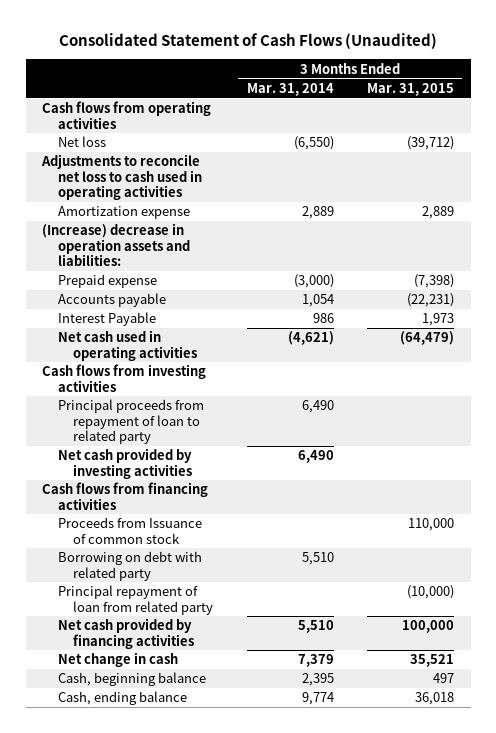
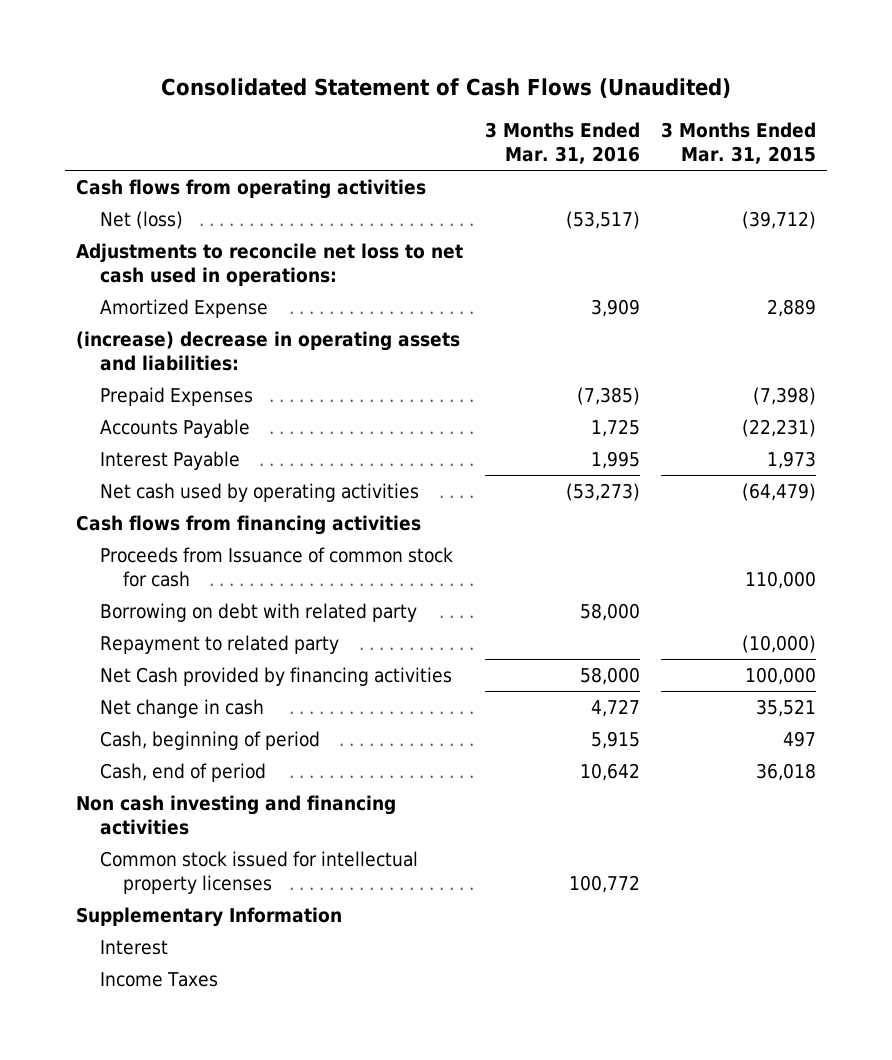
[246,82,334,96] Mar. 31, 2014 -> none
none -> [484,122,640,165] 3 Months Ended Mar. 31, 2016
[57,136,106,148] Net loss -> [99,210,183,229] Net (loss)
[41,154,202,200] Adjustments to reconcile net loss to cash used in operating activities -> [76,242,464,286] Adjustments to reconcile net loss to net cash used in operations:
[57,206,190,220] Amortization expense -> [99,298,268,318] Amortized Expense
[42,223,190,266] (Increase) decrease in operation assets and liabilities: -> [76,330,461,371] (increase) decrease in operating assets and liabilities:
[57,274,157,289] Prepaid expense -> [99,386,253,406] Prepaid Expenses
[57,293,166,308] Accounts payable -> [99,418,250,438] Accounts Payable
[42,364,207,392] Cash flows from investing activities -> none
[57,399,204,444] Principal proceeds from repayment of loan to related party -> none
[57,448,193,479] Net cash provided by investing activities -> none
[57,330,198,361] Net cash used in operating activities -> [99,482,419,502] Net cash used by operating activities
[57,517,202,544] Proceeds from Issuance of common stock -> [99,546,453,587] Proceeds from Issuance of common stock for cash
[57,585,214,615] Principal repayment of loan from related party -> [99,634,339,654] Repayment to related party
[57,618,195,649] Net cash provided by financing activities -> [99,666,452,686] Net Cash provided by financing activities
[57,672,206,687] Cash, beginning balance -> [99,730,320,750] Cash, beginning of period
[57,691,187,706] Cash, ending balance -> [99,762,266,782] Cash, end of period
none -> [76,794,397,835] Non cash investing and financing activities
none -> [99,850,418,894] Common stock issued for intellectual property licenses
none -> [76,906,343,927] Supplementary Information
none -> [99,939,168,955] Interest
none -> [99,971,218,987] Income Taxes

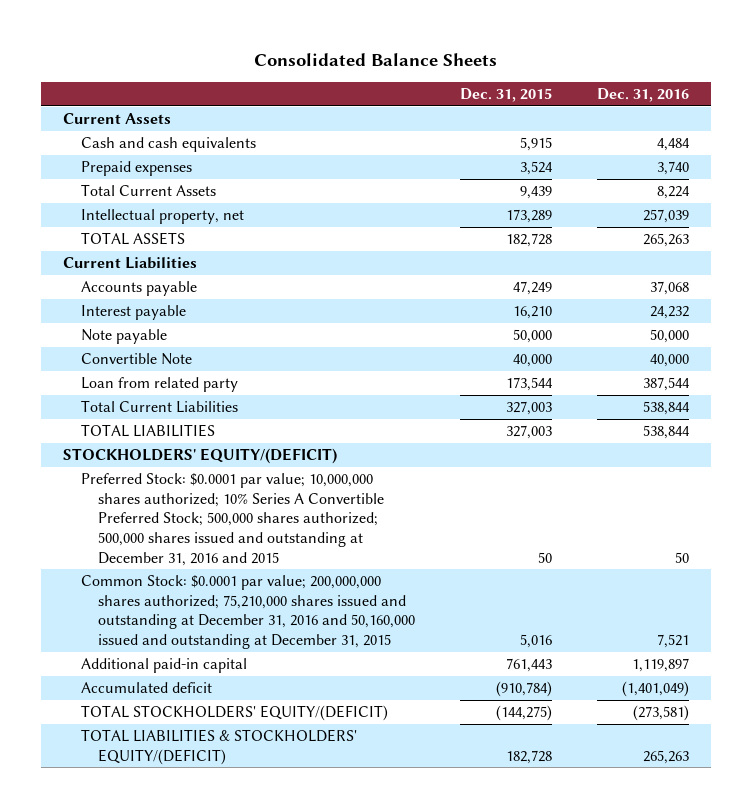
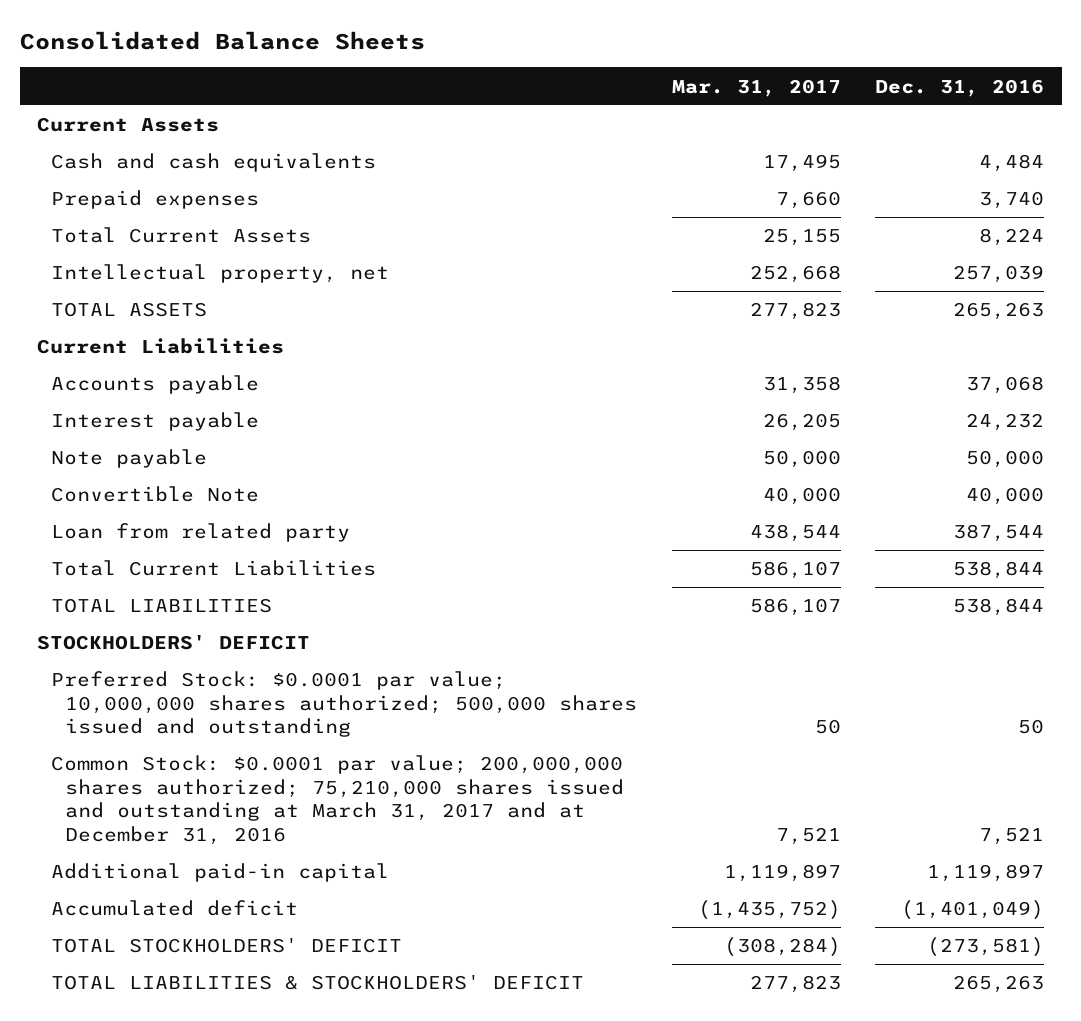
[460,88,553,103] Dec. 31, 2015 -> none
none -> [671,78,841,97] Mar. 31, 2017
[63,448,338,465] STOCKHOLDERS' EQUITY/(DEFICIT) -> [37,635,311,651] STOCKHOLDERS' DEFICIT
[80,473,385,566] Preferred Stock: $0.0001 par value; 10,000,000 shares authorized; 10% Series A Convertible Preferred Stock; 500,000 shares authorized; 500,000 shares issued and outstanding at December 31, 2016 and 2015 -> [50,671,637,738] Preferred Stock: $0.0001 par value; 10,000,000 shares authorized; 500,000 shares issued and outstanding
[80,575,416,649] Common Stock: $0.0001 par value; 200,000,000 shares authorized; 75,210,000 shares issued and outstanding at December 31, 2016 and 50,160,000 issued and outstanding at December 31, 2015 -> [50,755,624,846] Common Stock: $0.0001 par value; 200,000,000 shares authorized; 75,210,000 shares issued and outstanding at March 31, 2017 and at December 31, 2016
[80,705,388,722] TOTAL STOCKHOLDERS' EQUITY/(DEFICIT) -> [50,938,402,954] TOTAL STOCKHOLDERS' DEFICIT
[80,729,357,765] TOTAL LIABILITIES & STOCKHOLDERS' EQUITY/(DEFICIT) -> [50,975,584,991] TOTAL LIABILITIES & STOCKHOLDERS' DEFICIT

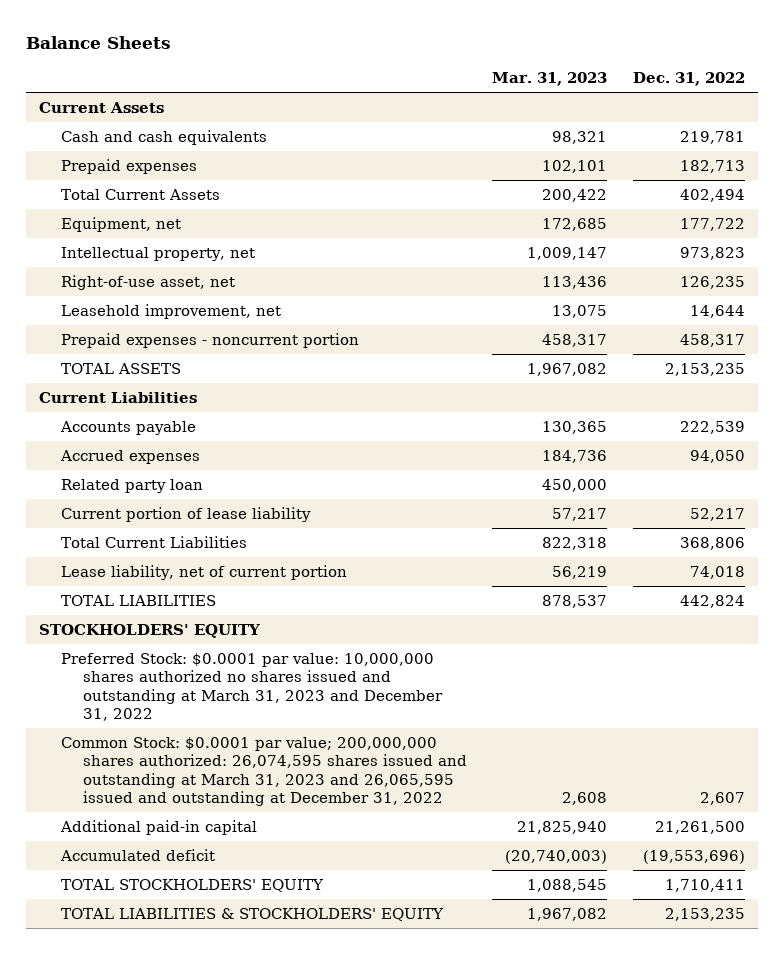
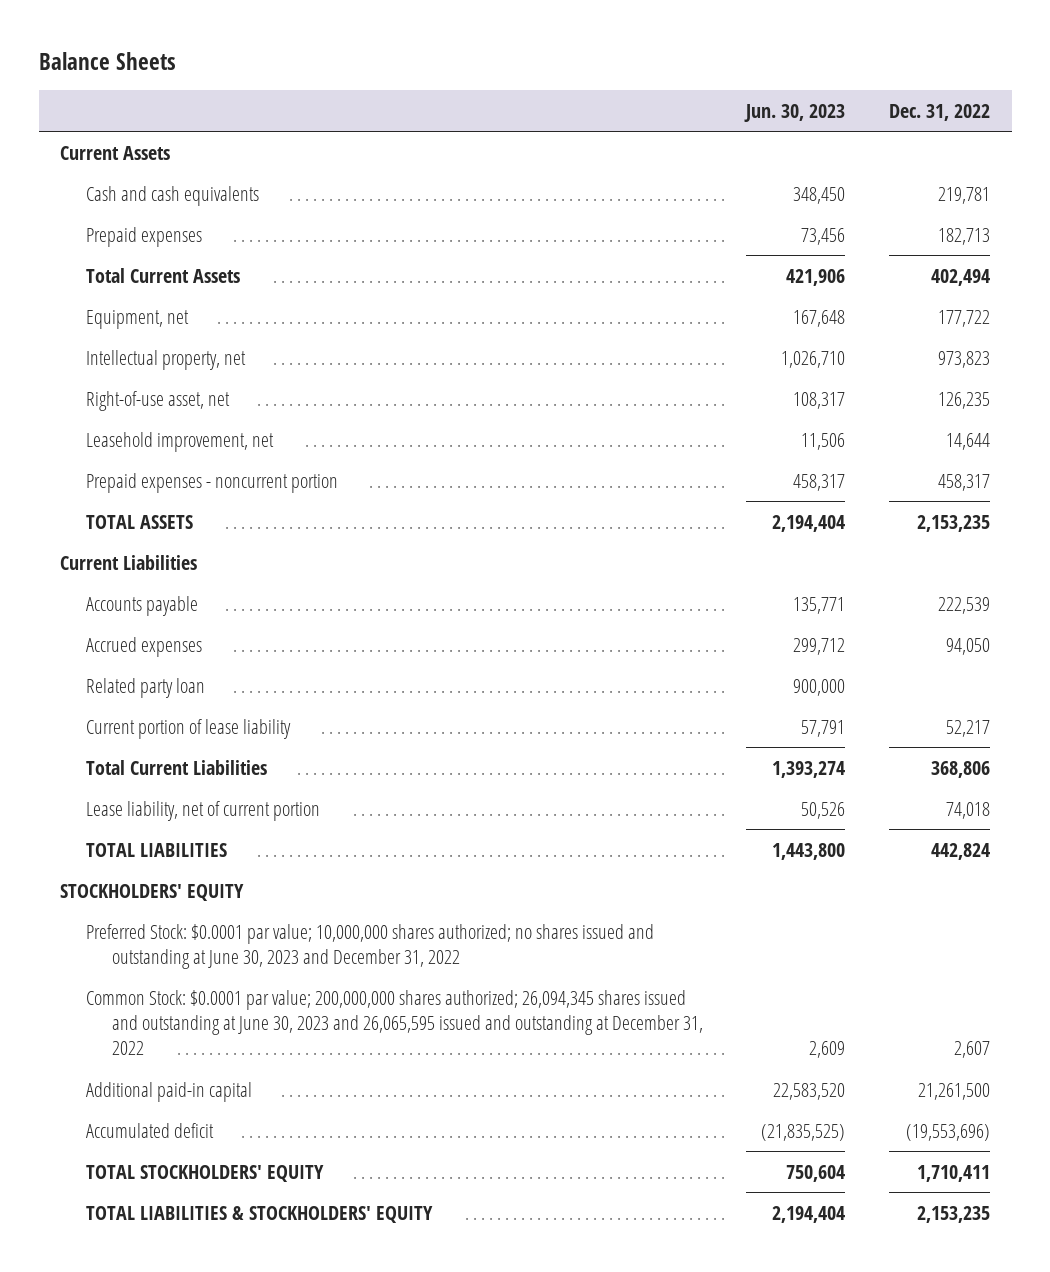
[492,71,608,86] Mar. 31, 2023 -> none
none -> [744,103,846,122] Jun. 30, 2023
[60,652,443,722] Preferred Stock: $0.0001 par value: 10,000,000 shares authorized no shares issued and outstanding at March 31, 2023 and December 31, 2022 -> [86,923,655,969] Preferred Stock: $0.0001 par value; 10,000,000 shares authorized; no shares issued and outstanding at June 30, 2023 and December 31, 2022
[60,736,467,807] Common Stock: $0.0001 par value; 200,000,000 shares authorized: 26,074,595 shares issued and outstanding at March 31, 2023 and 26,065,595 issued and outstanding at December 31, 2022 -> [86,989,704,1056] Common Stock: $0.0001 par value; 200,000,000 shares authorized; 26,094,345 shares issued and outstanding at June 30, 2023 and 26,065,595 issued and outstanding at December 31, 2022

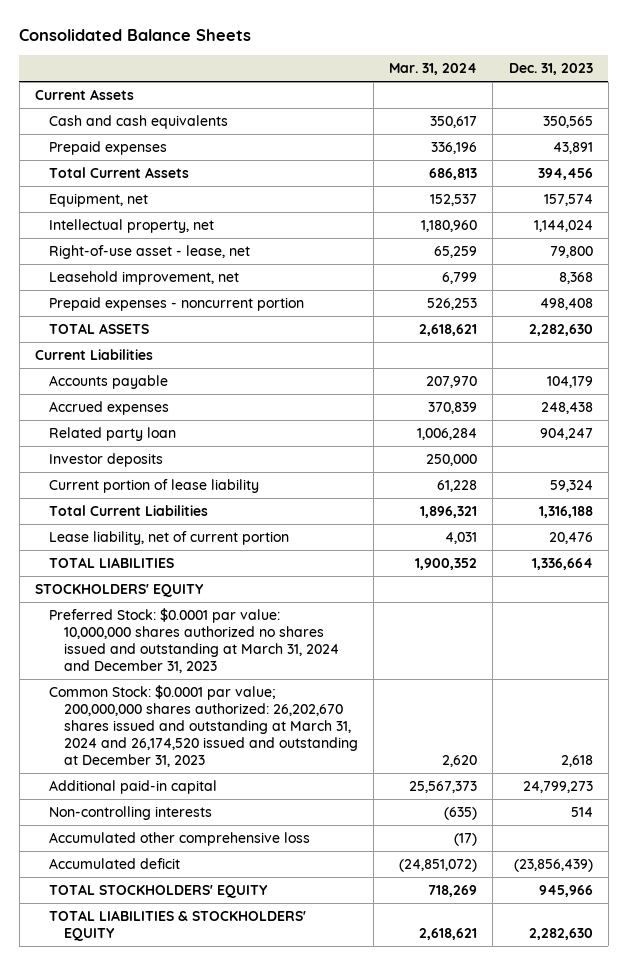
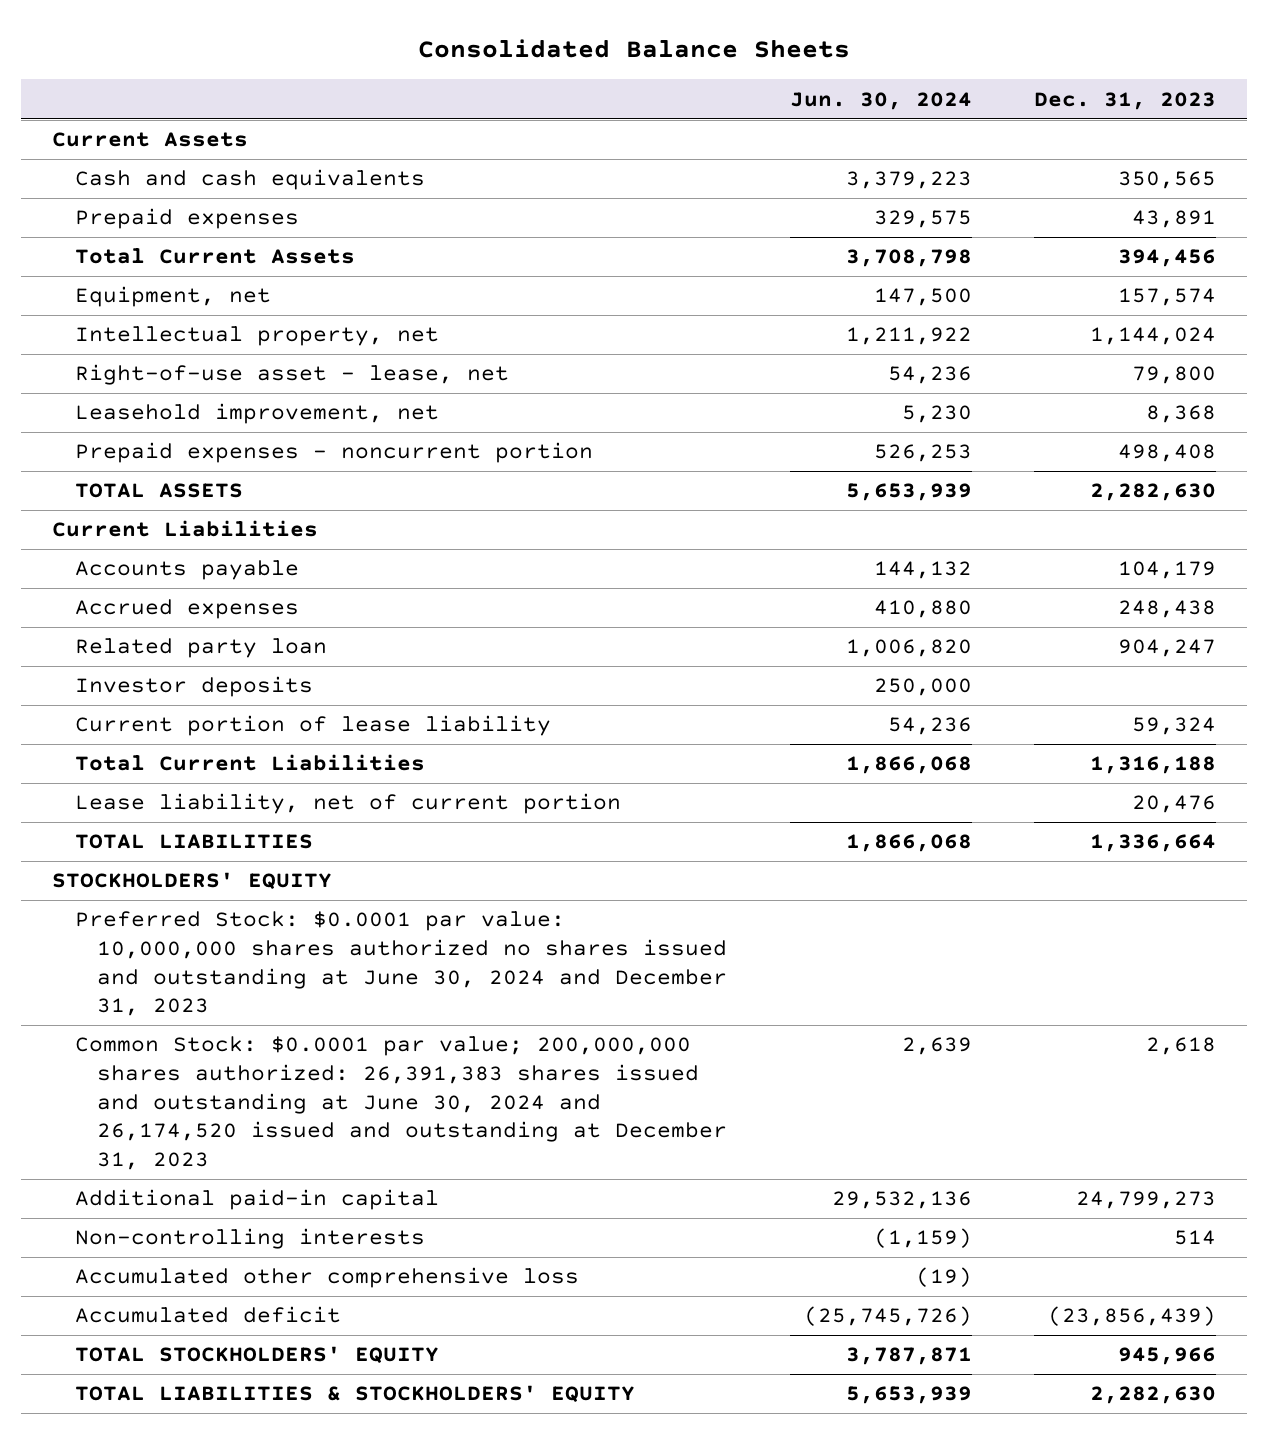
[389,63,478,76] Mar. 31, 2024 -> none
none -> [789,91,972,110] Jun. 30, 2024
[49,608,339,673] Preferred Stock: $0.0001 par value: 10,000,000 shares authorized no shares issued and outstanding at March 31, 2024 and December 31, 2023 -> [74,911,728,1017] Preferred Stock: $0.0001 par value: 10,000,000 shares authorized no shares issued and outstanding at June 30, 2024 and December 31, 2023
[49,685,358,767] Common Stock: $0.0001 par value; 200,000,000 shares authorized: 26,202,670 shares issued and outstanding at March 31, 2024 and 26,174,520 issued and outstanding at December 31, 2023 -> [74,1036,728,1170] Common Stock: $0.0001 par value; 200,000,000 shares authorized: 26,391,383 shares issued and outstanding at June 30, 2024 and 26,174,520 issued and outstanding at December 31, 2023

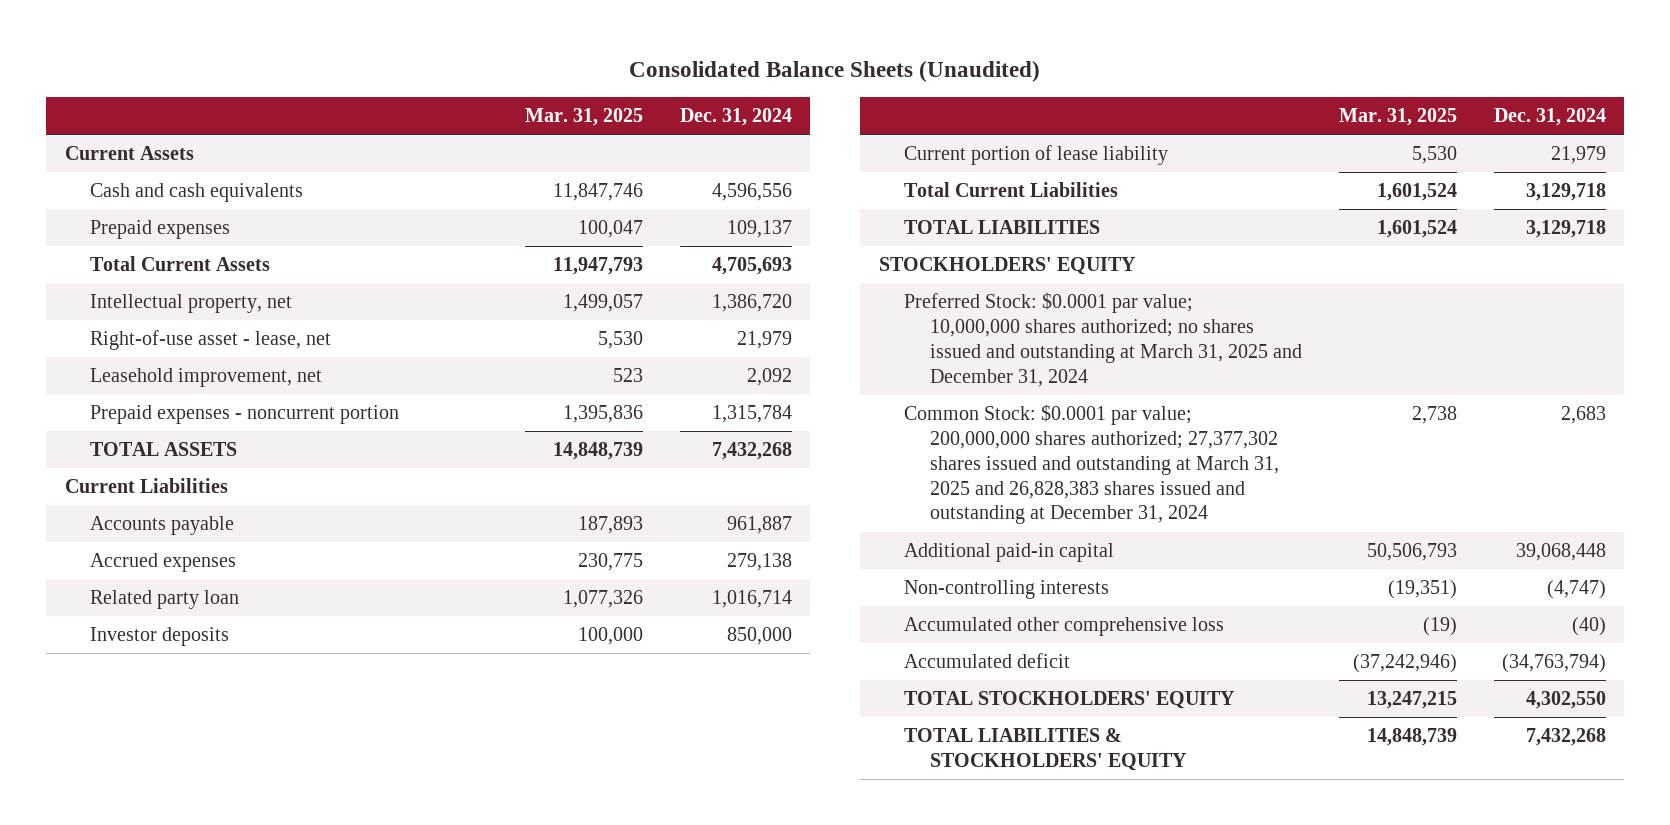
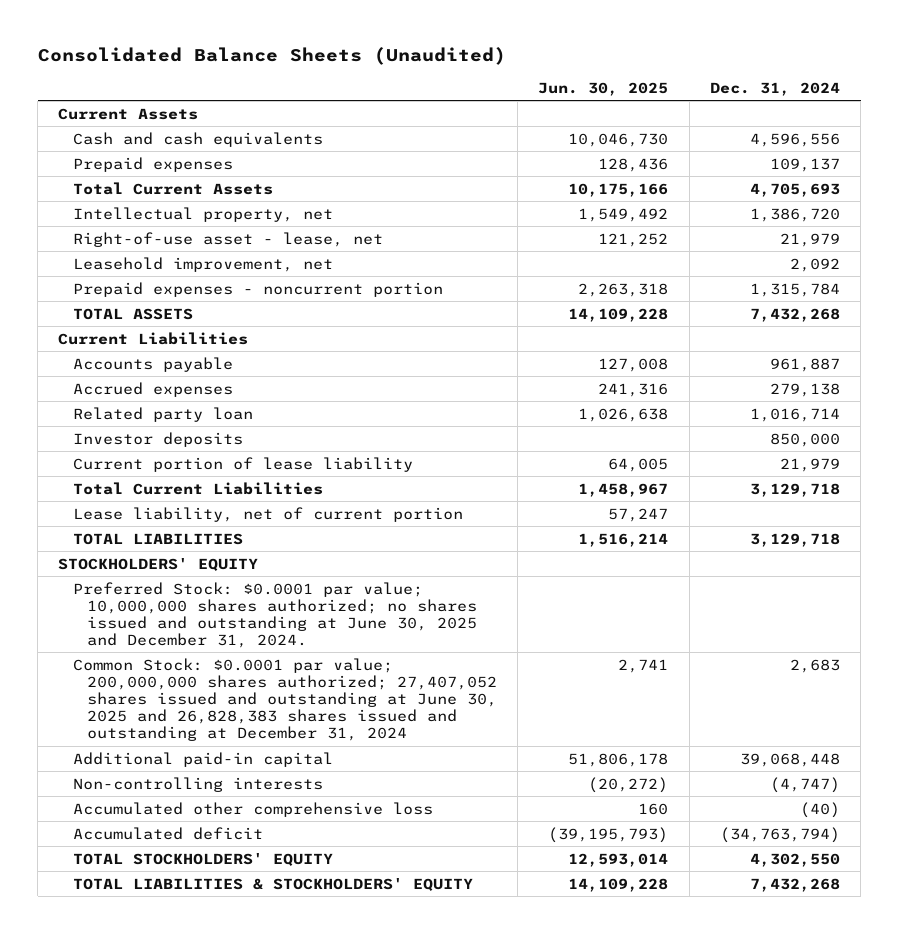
[524,107,643,126] Mar. 31, 2025 -> none
none -> [538,81,669,96] Jun. 30, 2025
none -> [72,506,463,522] Lease liability, net of current portion
[904,292,1302,387] Preferred Stock: $0.0001 par value; 10,000,000 shares authorized; no shares issued and outstanding at March 31, 2025 and December 31, 2024 -> [72,581,477,649] Preferred Stock: $0.0001 par value; 10,000,000 shares authorized; no shares issued and outstanding at June 30, 2025 and December 31, 2024.
[904,404,1279,525] Common Stock: $0.0001 par value; 200,000,000 shares authorized; 27,377,302 shares issued and outstanding at March 31, 2025 and 26,828,383 shares issued and outstanding at December 31, 2024 -> [72,657,497,742] Common Stock: $0.0001 par value; 200,000,000 shares authorized; 27,407,052 shares issued and outstanding at June 30, 2025 and 26,828,383 shares issued and outstanding at December 31, 2024

